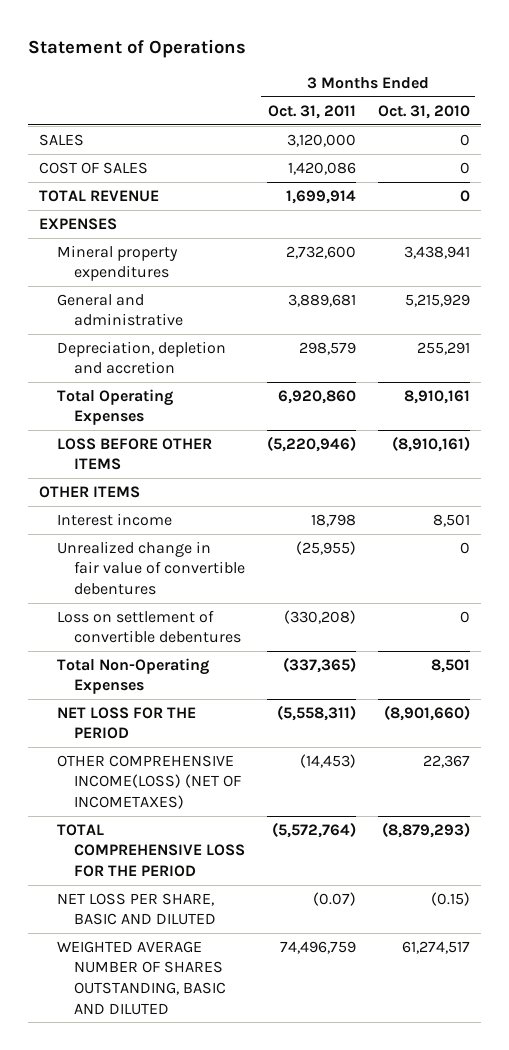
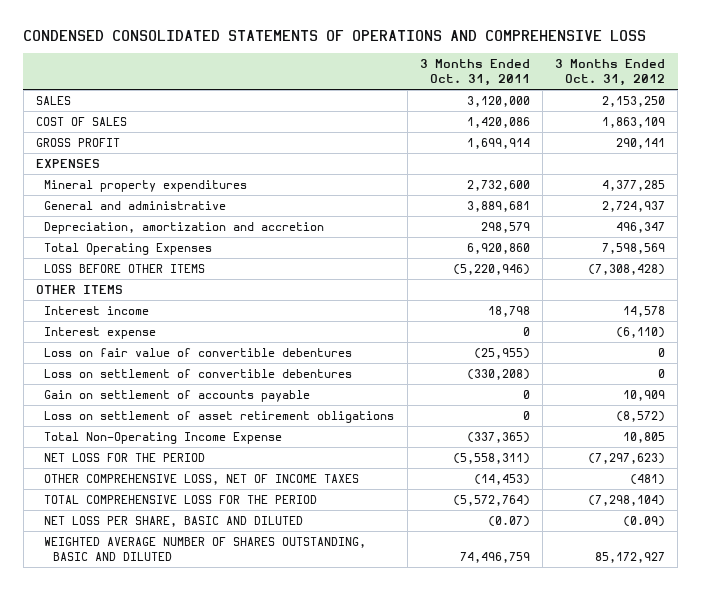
[28,39,247,59] Statement of Operations -> [23,30,647,42] CONDENSED CONSOLIDATED STATEMENTS OF OPERATIONS AND COMPREHENSIVE LOSS
[377,104,470,119] Oct. 31, 2010 -> none
none -> [555,58,666,87] 3 Months Ended Oct. 31, 2012
[39,189,160,202] TOTAL REVENUE -> [35,137,120,147] GROSS PROFIT
[56,340,226,375] Depreciation, depletion and accretion -> [44,221,325,234] Depreciation, amortization and accretion
none -> [44,326,157,339] Interest expense
[56,540,245,596] Unrealized change in fair value of convertible debentures -> [44,347,353,357] Loss on fair value of convertible debentures
none -> [44,389,311,402] Gain on settlement of accounts payable
none -> [44,410,395,423] Loss on settlement of asset retirement obligations
[56,657,209,695] Total Non-Operating Expenses -> [44,431,283,444] Total Non-Operating Income Expense
[56,754,241,810] OTHER COMPREHENSIVE INCOME(LOSS) (NET OF INCOMETAXES) -> [44,473,360,485] OTHER COMPREHENSIVE LOSS, NET OF INCOME TAXES

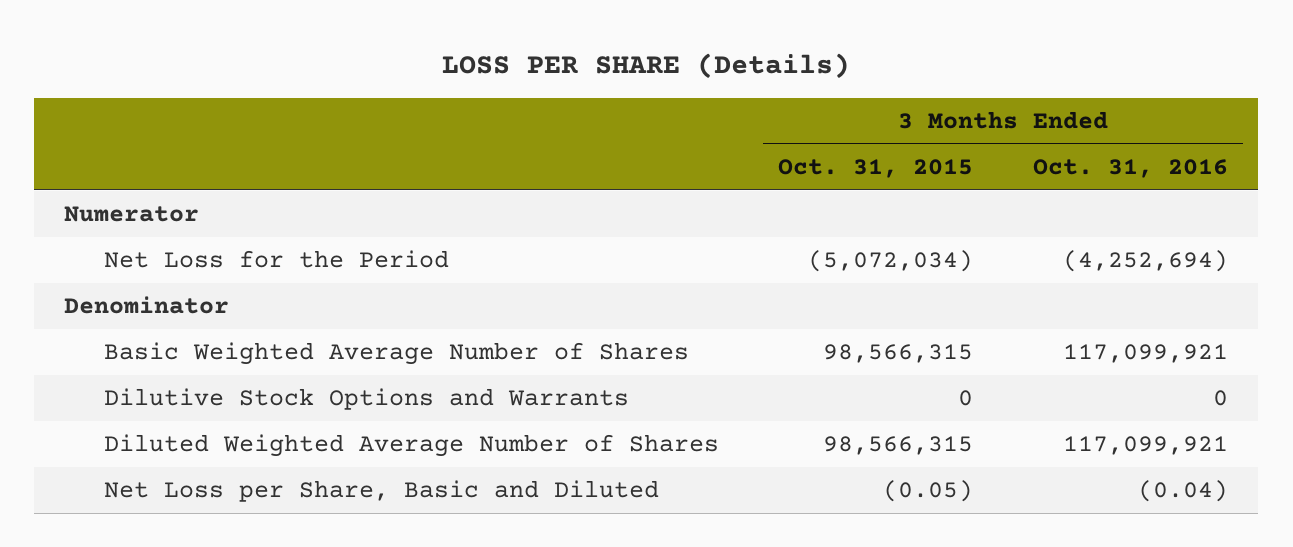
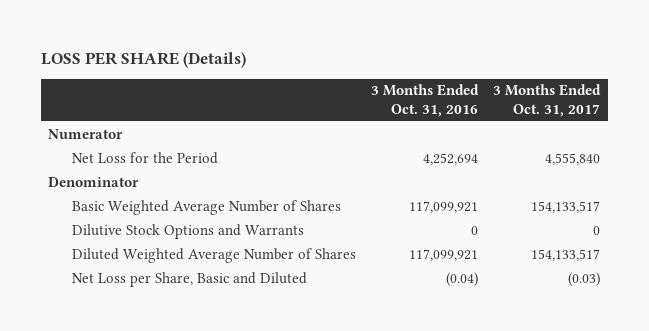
[778,158,974,178] Oct. 31, 2015 -> none
none -> [493,84,602,117] 3 Months Ended Oct. 31, 2017
[1063,250,1229,273] (4,252,694) -> [423,152,479,165] 4,252,694

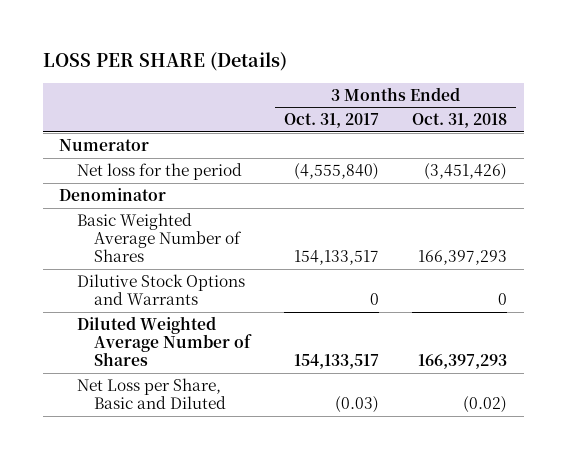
[371,84,480,117] 3 Months Ended Oct. 31, 2016 -> none
none -> [412,113,508,129] Oct. 31, 2018
[72,151,219,164] Net Loss for the Period -> [76,163,242,181] Net loss for the period
[545,152,601,165] 4,555,840 -> [293,163,379,181] (4,555,840)

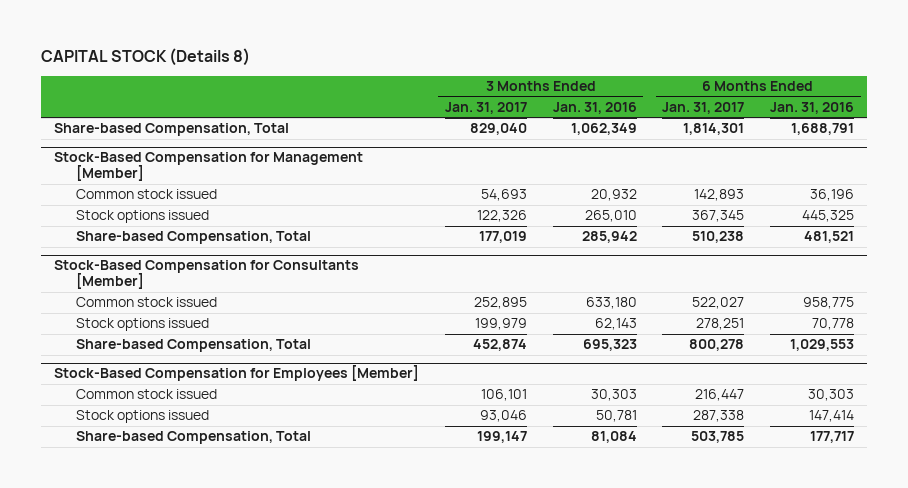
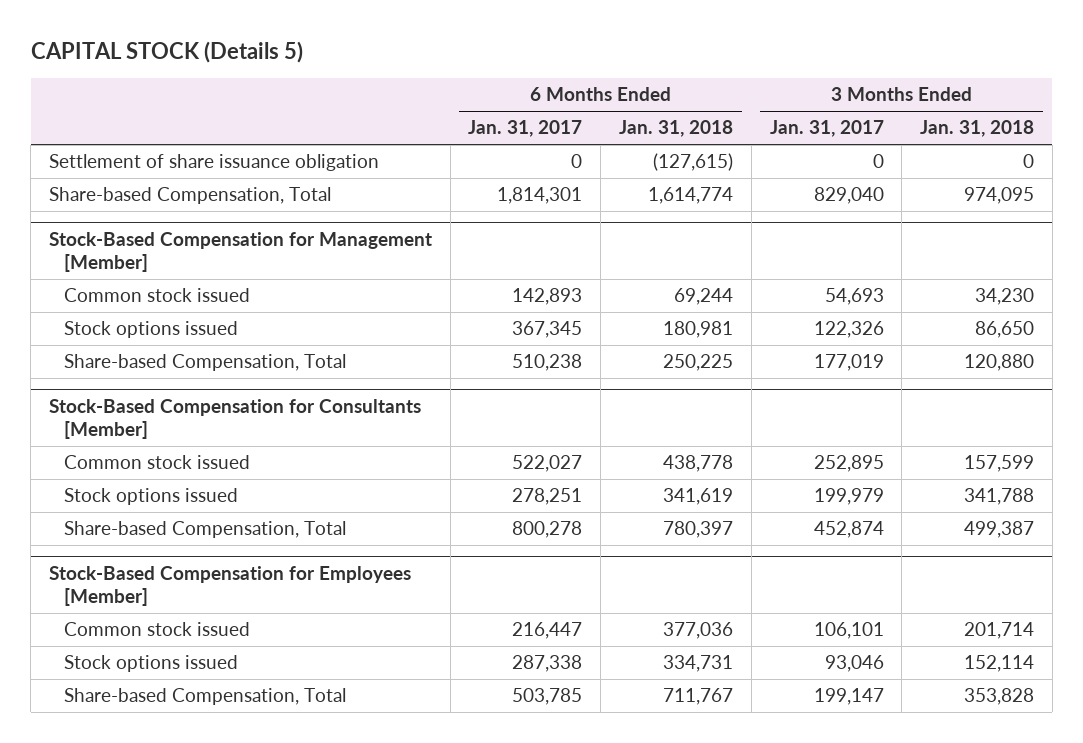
[40,48,250,67] CAPITAL STOCK (Details 8) -> [30,41,303,64] CAPITAL STOCK (Details 5)
[552,101,637,114] Jan. 31, 2016 -> none
[770,101,855,114] Jan. 31, 2016 -> none
none -> [618,120,733,138] Jan. 31, 2018
none -> [920,120,1035,138] Jan. 31, 2018
none -> [48,154,379,172] Settlement of share issuance obligation

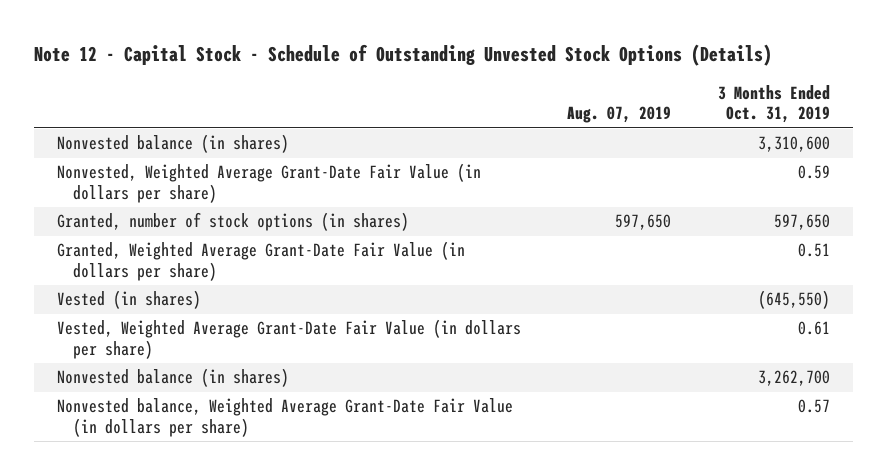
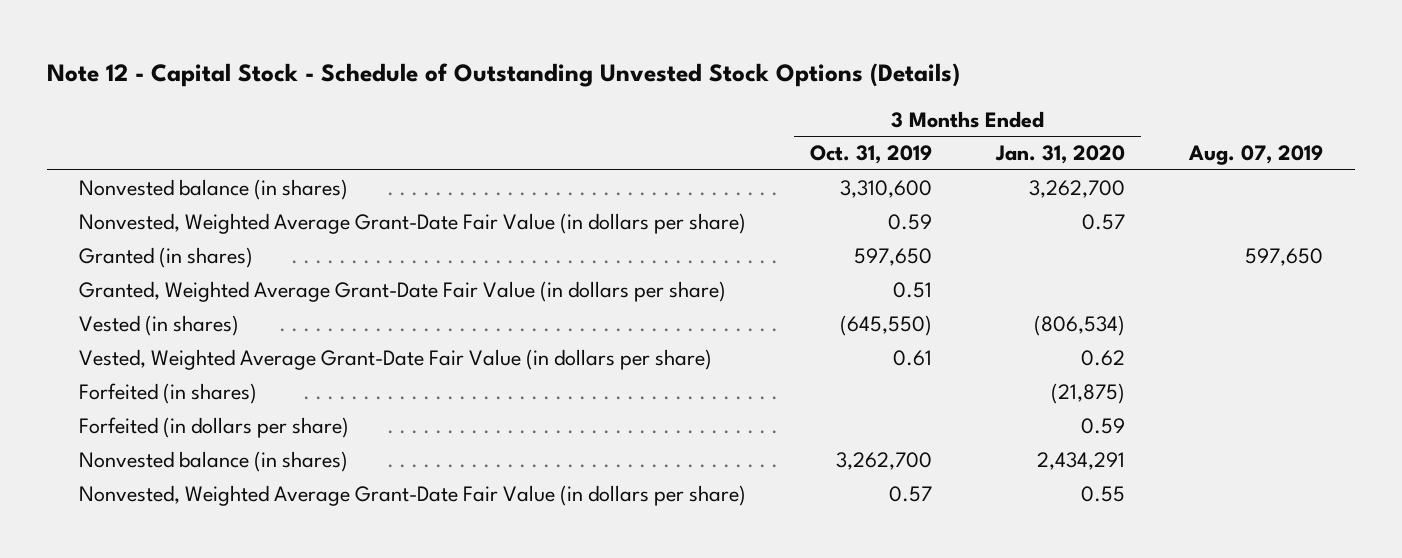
none -> [995,145,1126,165] Jan. 31, 2020
[57,212,410,232] Granted, number of stock options (in shares) -> [78,246,253,268] Granted (in shares)
none -> [78,382,257,404] Forfeited (in shares)
none -> [78,416,349,438] Forfeited (in dollars per share)
[57,398,514,437] Nonvested balance, Weighted Average Grant-Date Fair Value (in dollars per share) -> [78,484,746,506] Nonvested, Weighted Average Grant-Date Fair Value (in dollars per share)

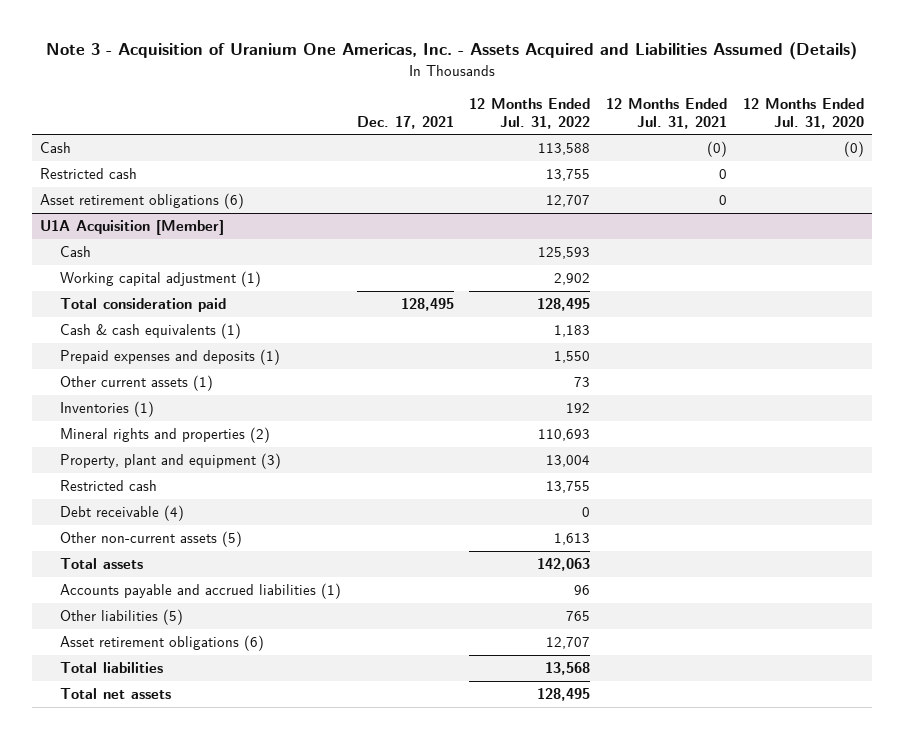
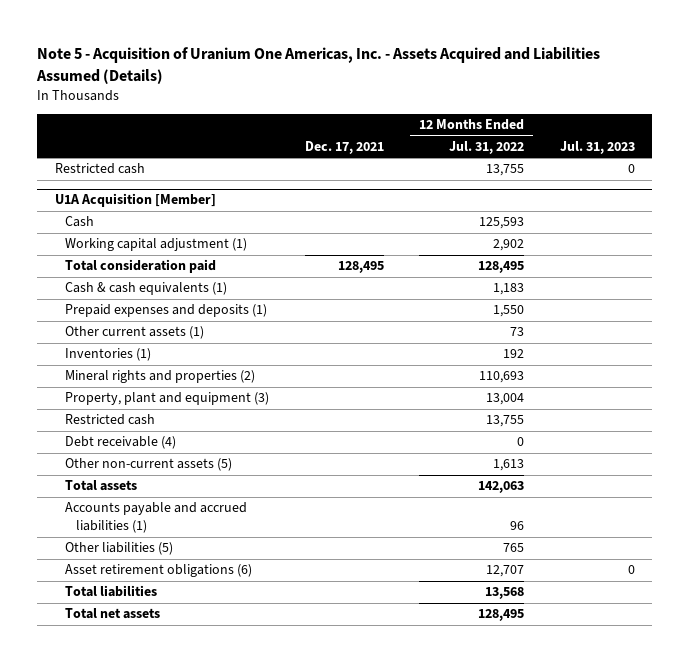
[46,42,858,61] Note 3 - Acquisition of Uranium One Americas, Inc. - Assets Acquired and Liabilities Assumed (Details) -> [36,46,601,84] Note 5 - Acquisition of Uranium One Americas, Inc. - Assets Acquired and Liabilities Assumed (Details)
[606,97,728,129] 12 Months Ended Jul. 31, 2021 -> none
[742,97,864,129] 12 Months Ended Jul. 31, 2020 -> none
none -> [559,140,635,154] Jul. 31, 2023
[40,142,72,154] Cash -> none
[40,193,245,210] Asset retirement obligations (6) -> none

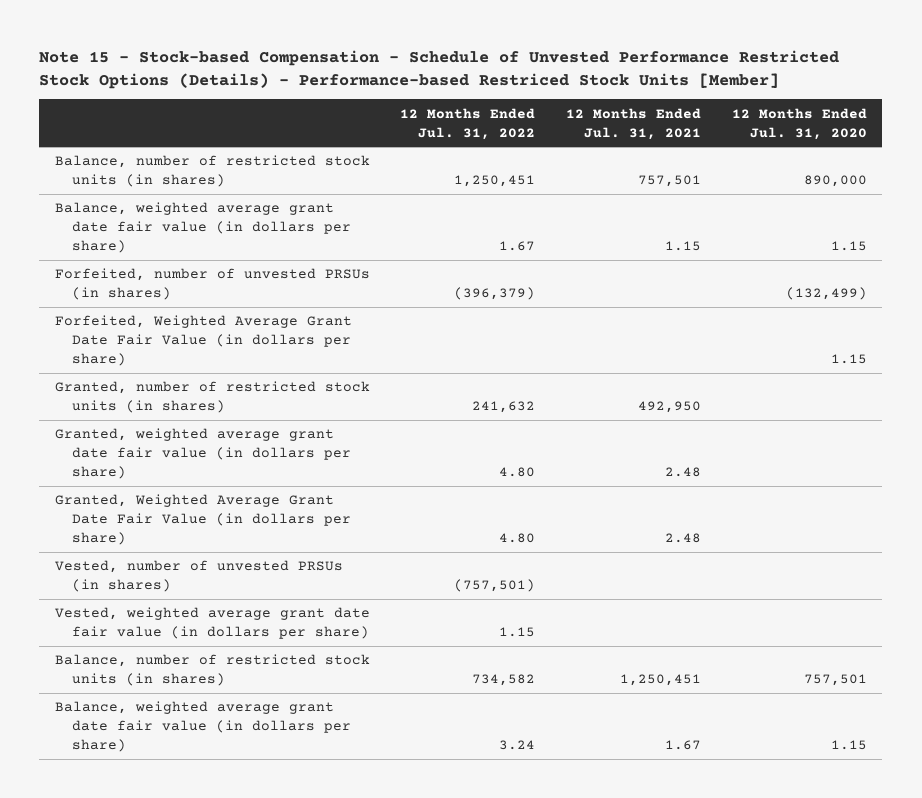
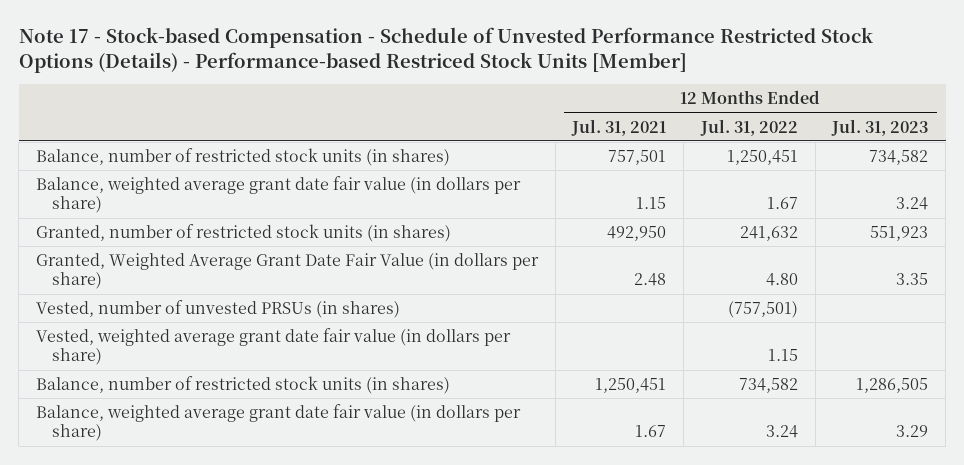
[39,49,840,89] Note 15 - Stock-based Compensation - Schedule of Unvested Performance Restricted Stock Options (Details) - Performance-based Restriced Stock Units [Member] -> [18,27,873,74] Note 17 - Stock-based Compensation - Schedule of Unvested Performance Restricted Stock Options (Details) - Performance-based Restriced Stock Units [Member]
[732,107,868,140] 12 Months Ended Jul. 31, 2020 -> none
none -> [831,118,929,136] Jul. 31, 2023
[54,268,370,301] Forfeited, number of unvested PRSUs (in shares) -> none
[54,315,352,366] Forfeited, Weighted Average Grant Date Fair Value (in dollars per share) -> none
[54,428,351,479] Granted, weighted average grant date fair value (in dollars per share) -> none

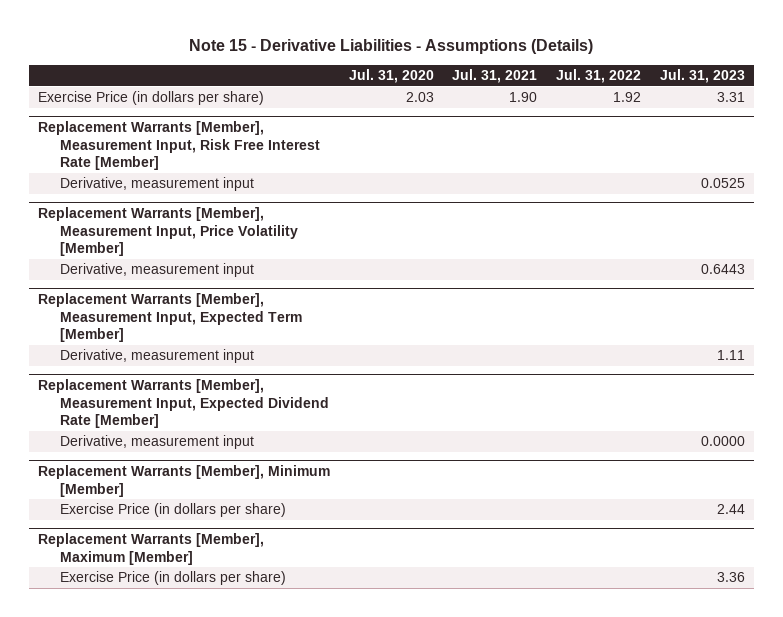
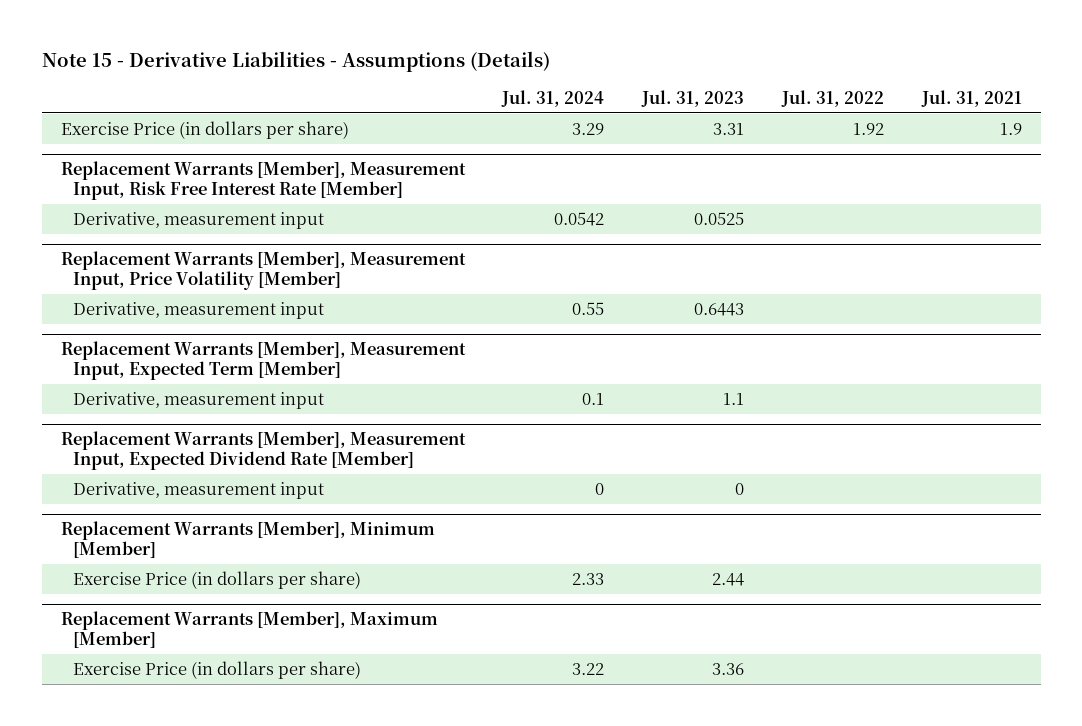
[348,69,434,84] Jul. 31, 2020 -> none
none -> [501,89,605,107] Jul. 31, 2024
[509,92,538,103] 1.90 -> [999,122,1022,135] 1.9
[716,350,745,361] 1.11 -> [723,392,745,405] 1.1
[700,436,745,447] 0.0000 -> [735,482,745,495] 0

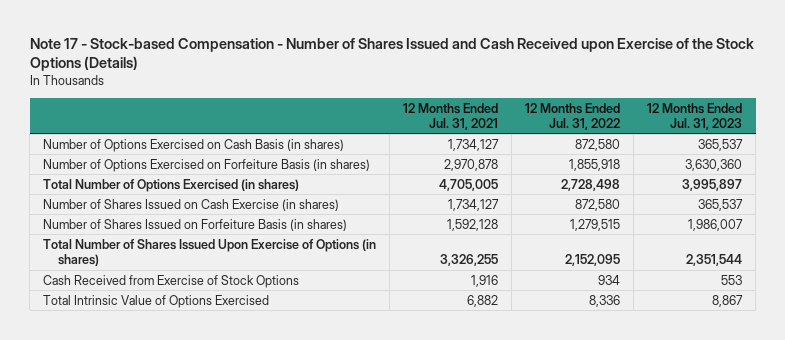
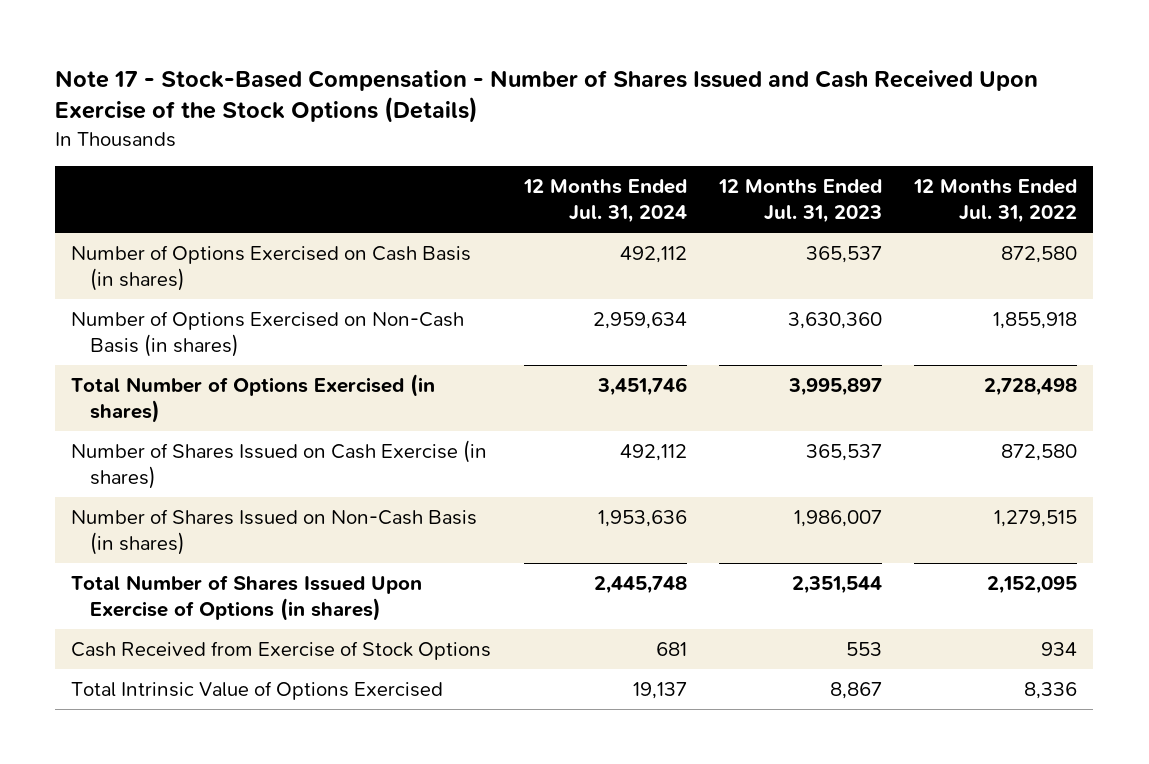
[29,37,754,72] Note 17 - Stock-based Compensation - Number of Shares Issued and Cash Received upon Exercise of the Stock Options (Details) -> [55,69,1039,124] Note 17 - Stock-Based Compensation - Number of Shares Issued and Cash Received Upon Exercise of the Stock Options (Details)
[403,102,499,130] 12 Months Ended Jul. 31, 2021 -> none
none -> [522,179,687,224] 12 Months Ended Jul. 31, 2024
[43,158,371,172] Number of Options Exercised on Forfeiture Basis (in shares) -> [71,310,465,358] Number of Options Exercised on Non-Cash Basis (in shares)
[43,218,348,231] Number of Shares Issued on Forfeiture Basis (in shares) -> [71,508,478,556] Number of Shares Issued on Non-Cash Basis (in shares)

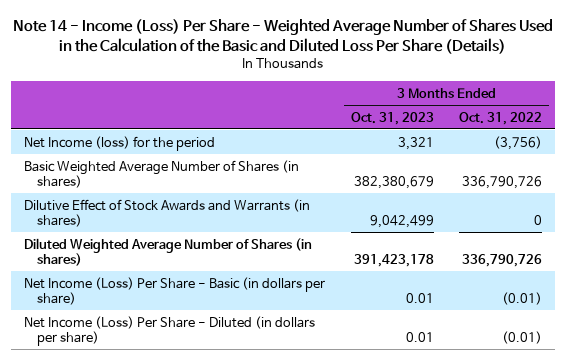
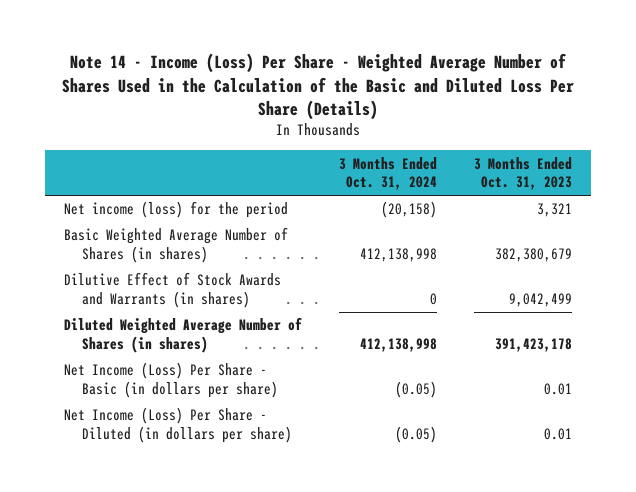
[459,111,543,125] Oct. 31, 2022 -> none
none -> [339,156,438,191] 3 Months Ended Oct. 31, 2024
[23,135,215,151] Net Income (loss) for the period -> [63,201,288,219] Net income (loss) for the period

